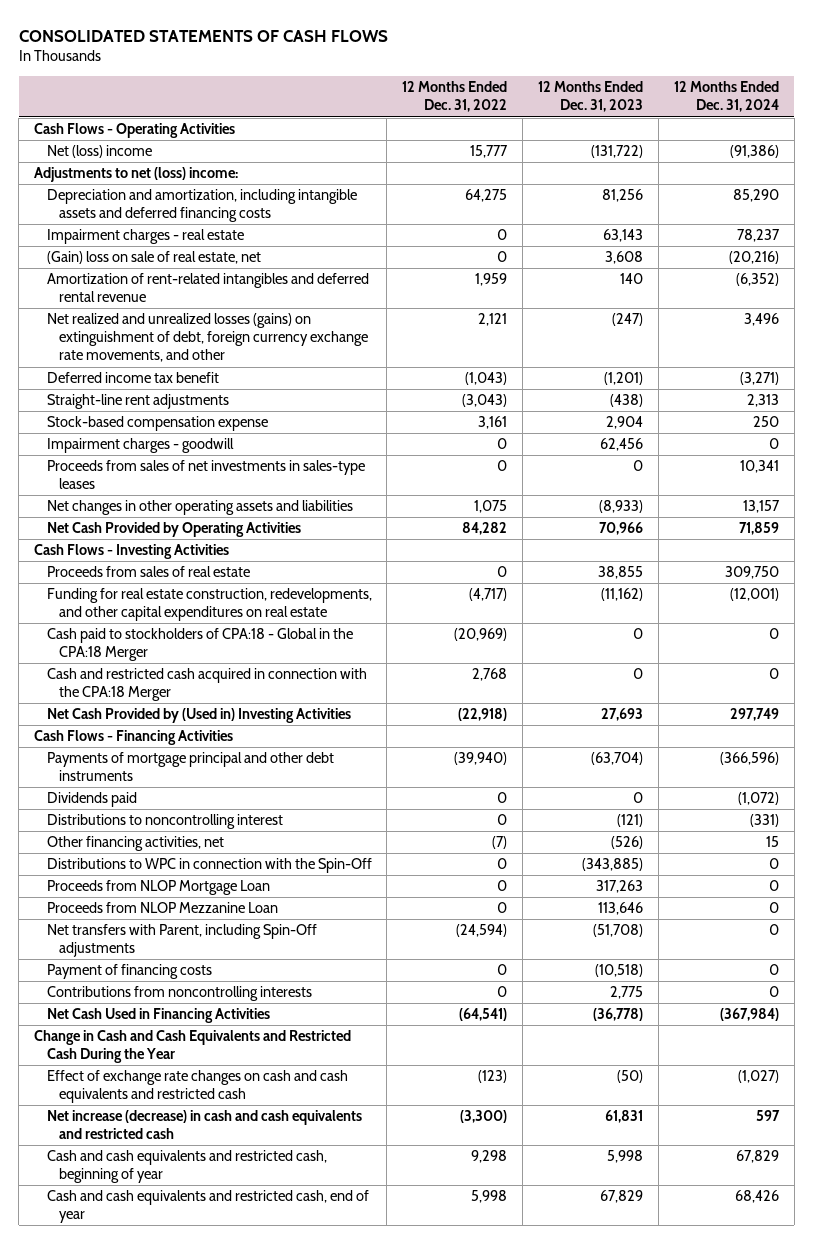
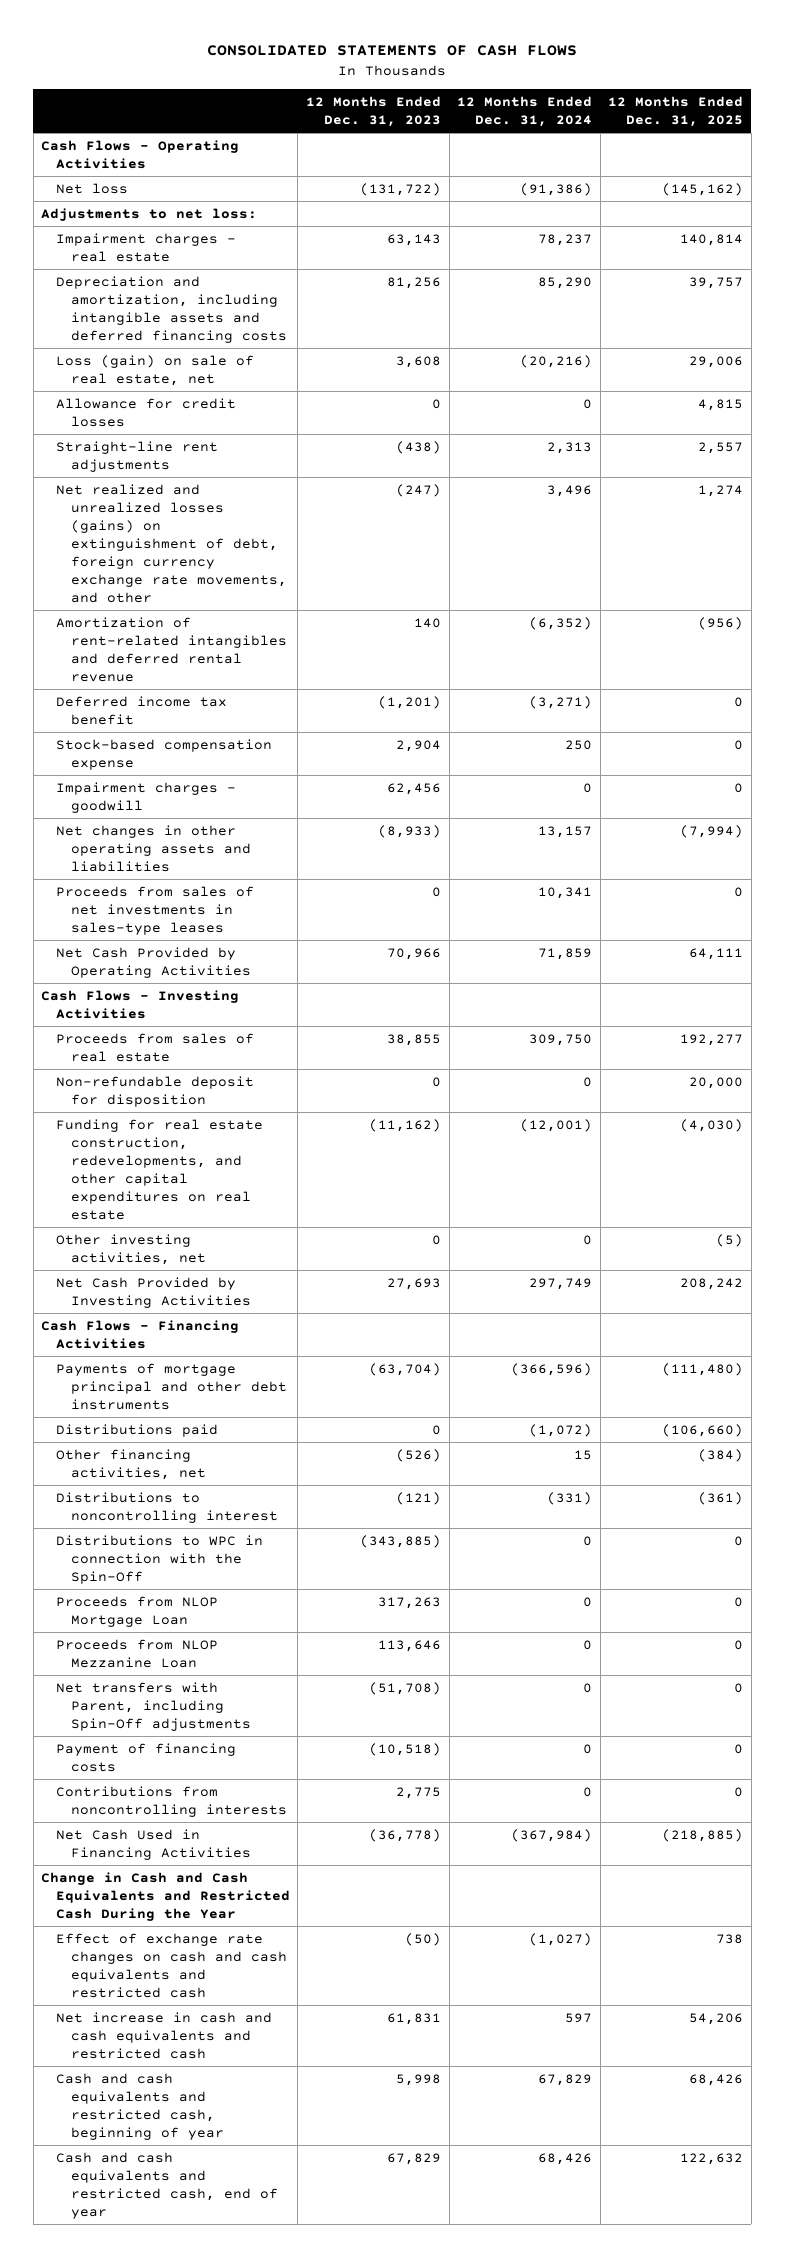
[402,81,508,113] 12 Months Ended Dec. 31, 2022 -> none
none -> [608,95,744,127] 12 Months Ended Dec. 31, 2025
[46,145,152,159] Net (loss) income -> [55,182,128,194] Net loss
[34,167,239,183] Adjustments to net (loss) income: -> [41,207,258,221] Adjustments to net loss:
[46,189,357,223] Depreciation and amortization, including intangible assets and deferred financing costs -> [55,275,287,343] Depreciation and amortization, including intangible assets and deferred financing costs
[46,251,261,265] (Gain) loss on sale of real estate, net -> [55,354,254,386] Loss (gain) on sale of real estate, net
none -> [55,397,236,427] Allowance for credit losses
[46,394,229,410] Straight-line rent adjustments -> [55,440,218,472] Straight-line rent adjustments
[46,273,369,303] Amortization of rent-related intangibles and deferred rental revenue -> [55,616,287,682] Amortization of rent-related intangibles and deferred rental revenue
[46,460,365,490] Proceeds from sales of net investments in sales-type leases -> [55,885,254,935] Proceeds from sales of net investments in sales-type leases
none -> [55,1075,254,1107] Non-refundable deposit for disposition
[46,628,353,662] Cash paid to stockholders of CPA:18 - Global in the CPA:18 Merger -> none
[46,668,367,702] Cash and restricted cash acquired in connection with the CPA:18 Merger -> none
none -> [55,1233,206,1265] Other investing activities, net
[46,708,351,724] Net Cash Provided by (Used in) Investing Activities -> [55,1276,251,1308] Net Cash Provided by Investing Activities
[46,792,137,808] Dividends paid -> [55,1423,218,1437] Distributions paid
[46,814,283,830] Distributions to noncontrolling interest -> [55,1491,278,1523] Distributions to noncontrolling interest
[46,1110,362,1140] Net increase (decrease) in cash and cash equivalents and restricted cash -> [55,2011,272,2059] Net increase in cash and cash equivalents and restricted cash

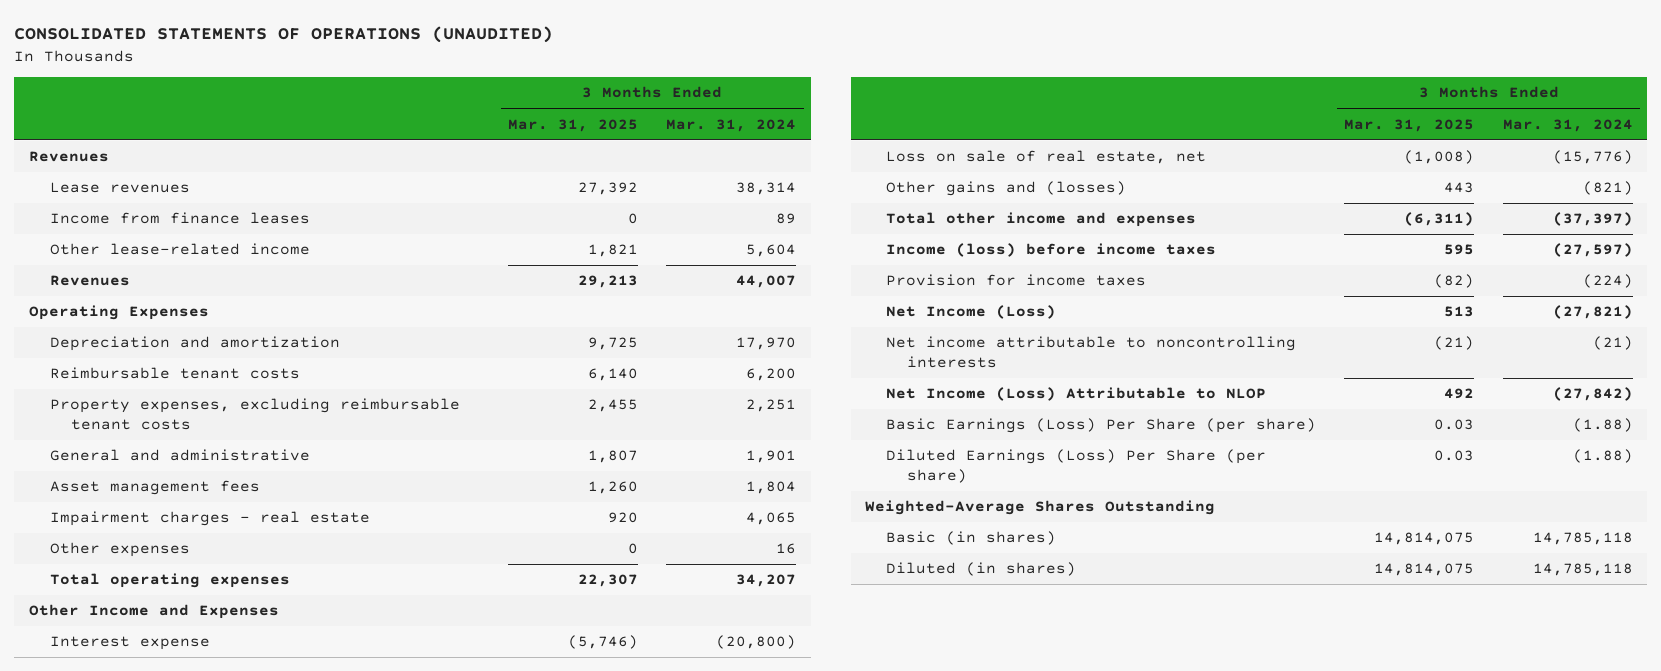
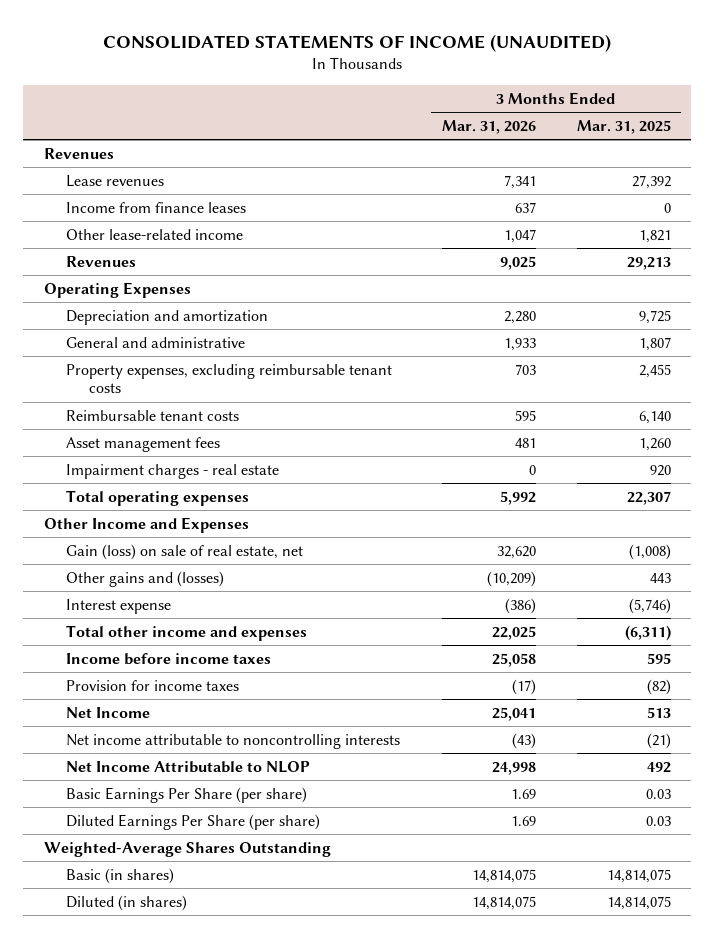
[14,26,554,44] CONSOLIDATED STATEMENTS OF OPERATIONS (UNAUDITED) -> [103,33,612,52] CONSOLIDATED STATEMENTS OF INCOME (UNAUDITED)
[666,118,797,132] Mar. 31, 2024 -> none
none -> [441,119,536,134] Mar. 31, 2026
[49,398,460,430] Property expenses, excluding reimbursable tenant costs -> [66,363,393,394] Property expenses, excluding reimbursable tenant costs
[49,367,300,380] Reimbursable tenant costs -> [66,409,240,421] Reimbursable tenant costs
[49,542,190,558] Other expenses -> none
[885,150,1206,165] Loss on sale of real estate, net -> [66,543,304,560] Gain (loss) on sale of real estate, net
[49,636,210,651] Interest expense -> [66,598,172,614] Interest expense
[885,243,1216,258] Income (loss) before income taxes -> [66,652,272,665] Income before income taxes
[885,305,1056,320] Net Income (Loss) -> [66,706,151,718] Net Income
[885,387,1266,402] Net Income (Loss) Attributable to NLOP -> [66,760,311,773] Net Income Attributable to NLOP
[885,418,1316,434] Basic Earnings (Loss) Per Share (per share) -> [66,786,308,803] Basic Earnings Per Share (per share)
[885,449,1266,483] Diluted Earnings (Loss) Per Share (per share) -> [66,813,321,830] Diluted Earnings Per Share (per share)

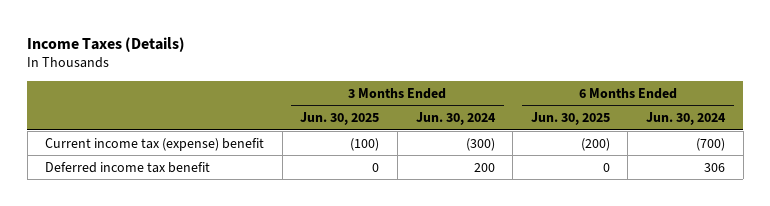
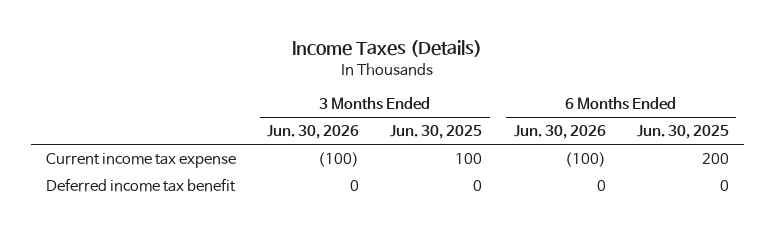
[415,112,496,126] Jun. 30, 2024 -> none
[646,112,727,126] Jun. 30, 2024 -> none
none -> [267,125,360,140] Jun. 30, 2026
none -> [513,125,606,140] Jun. 30, 2026
[45,137,265,151] Current income tax (expense) benefit -> [46,153,237,169] Current income tax expense
[350,137,380,151] (100) -> [455,153,483,165] 100
[580,137,610,151] (200) -> [701,153,729,165] 200

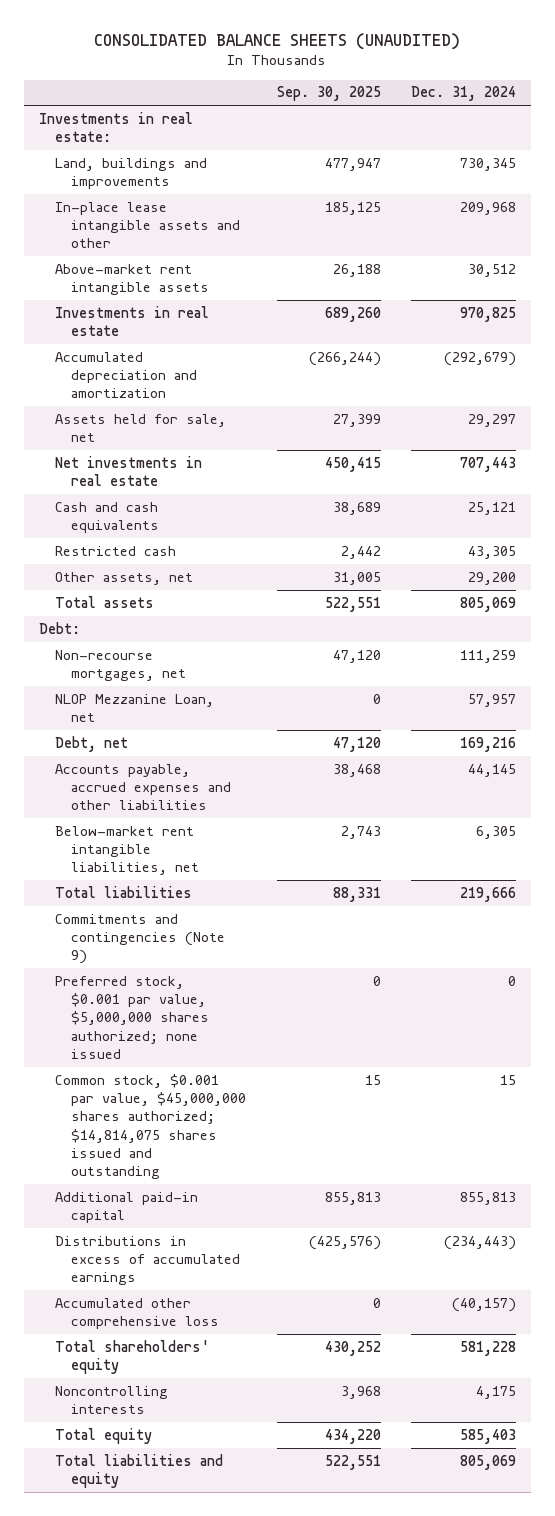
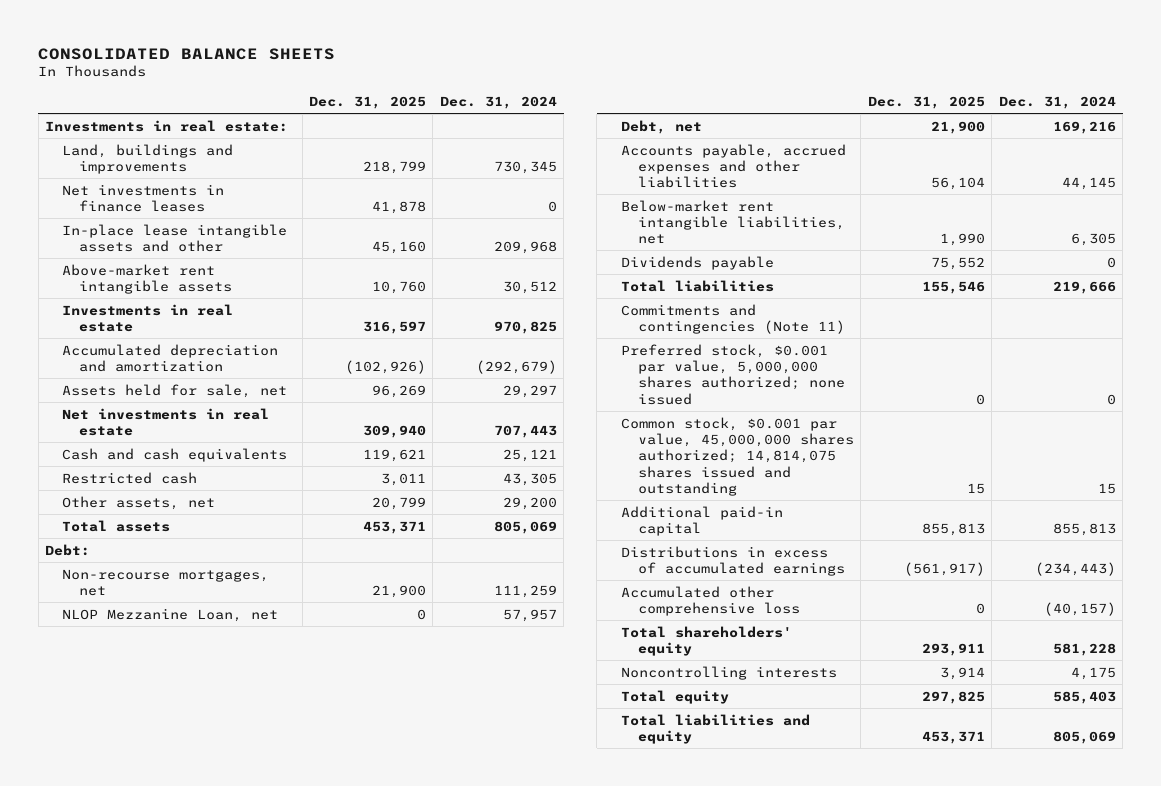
[94,33,461,51] CONSOLIDATED BALANCE SHEETS (UNAUDITED) -> [38,47,336,60] CONSOLIDATED BALANCE SHEETS
[276,86,381,102] Sep. 30, 2025 -> none
none -> [308,96,426,110] Dec. 31, 2025
none -> [62,183,225,212] Net investments in finance leases
none -> [620,255,774,270] Dividends payable
[55,913,226,965] Commitments and contingencies (Note 9) -> [620,303,845,334] Commitments and contingencies (Note 11)
[55,975,210,1059] Preferred stock, $0.001 par value, $5,000,000 shares authorized; none issued -> [620,343,845,405] Preferred stock, $0.001 par value, 5,000,000 shares authorized; none issued
[55,1073,247,1180] Common stock, $0.001 par value, $45,000,000 shares authorized; $14,814,075 shares issued and outstanding -> [620,416,854,496] Common stock, $0.001 par value, 45,000,000 shares authorized; 14,814,075 shares issued and outstanding

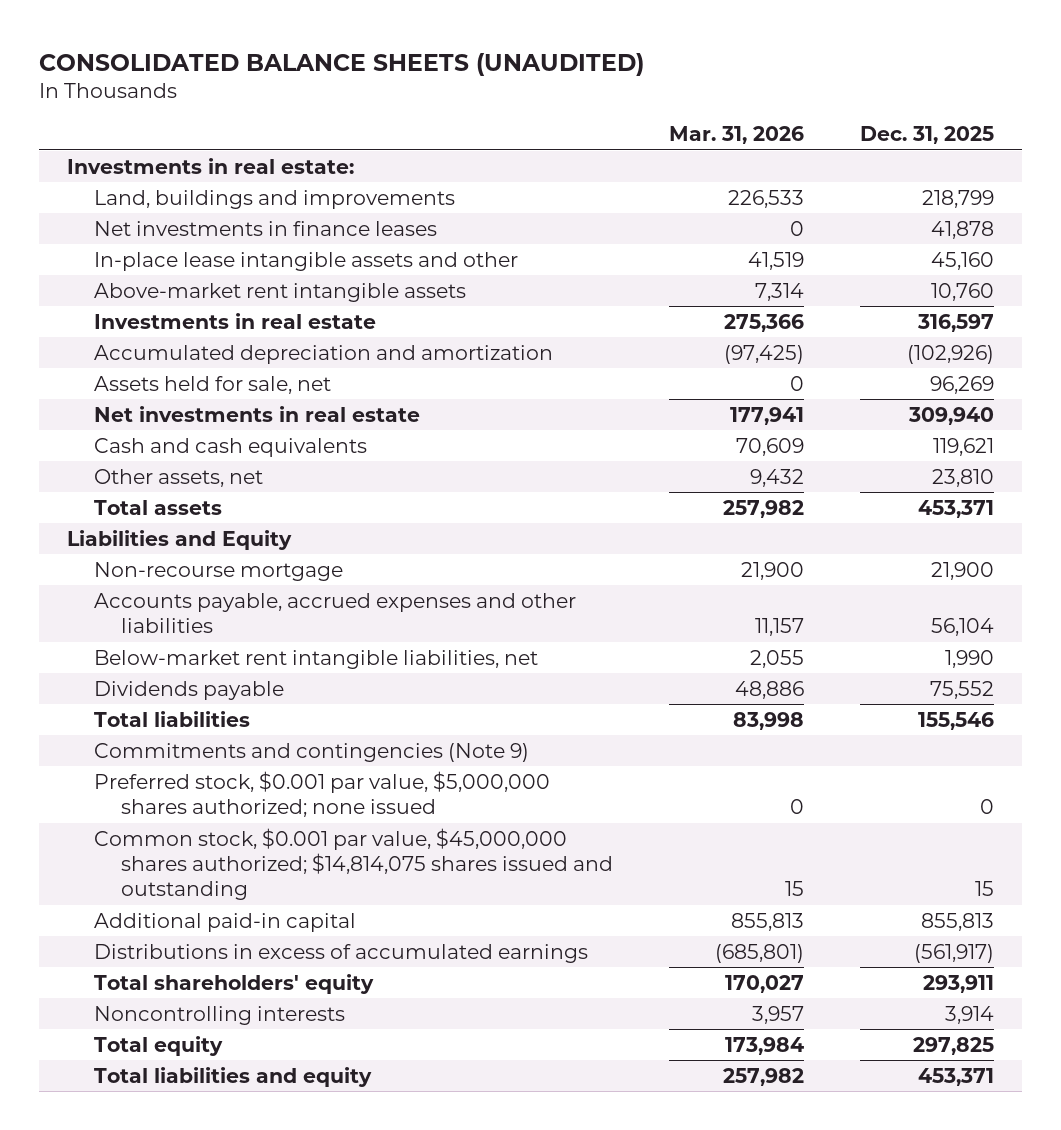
[38,47,336,60] CONSOLIDATED BALANCE SHEETS -> [39,52,645,76] CONSOLIDATED BALANCE SHEETS (UNAUDITED)
[439,96,557,110] Dec. 31, 2024 -> none
none -> [668,126,804,145] Mar. 31, 2026
[62,471,198,484] Restricted cash -> none
[371,496,426,510] 20,799 -> [931,468,994,487] 23,810
[44,543,90,556] Debt: -> none
[62,607,279,622] NLOP Mezzanine Loan, net -> none
[620,119,702,134] Debt, net -> none
none -> [67,529,293,550] Liabilities and Equity
[62,568,270,596] Non-recourse mortgages, net -> [94,561,344,581] Non-recourse mortgage
[620,303,845,334] Commitments and contingencies (Note 11) -> [94,742,530,762] Commitments and contingencies (Note 9)
[620,343,845,405] Preferred stock, $0.001 par value, 5,000,000 shares authorized; none issued -> [94,770,551,818] Preferred stock, $0.001 par value, $5,000,000 shares authorized; none issued
[620,416,854,496] Common stock, $0.001 par value, 45,000,000 shares authorized; 14,814,075 shares issued and outstanding -> [94,827,614,901] Common stock, $0.001 par value, $45,000,000 shares authorized; $14,814,075 shares issued and outstanding
[620,585,800,616] Accumulated other comprehensive loss -> none

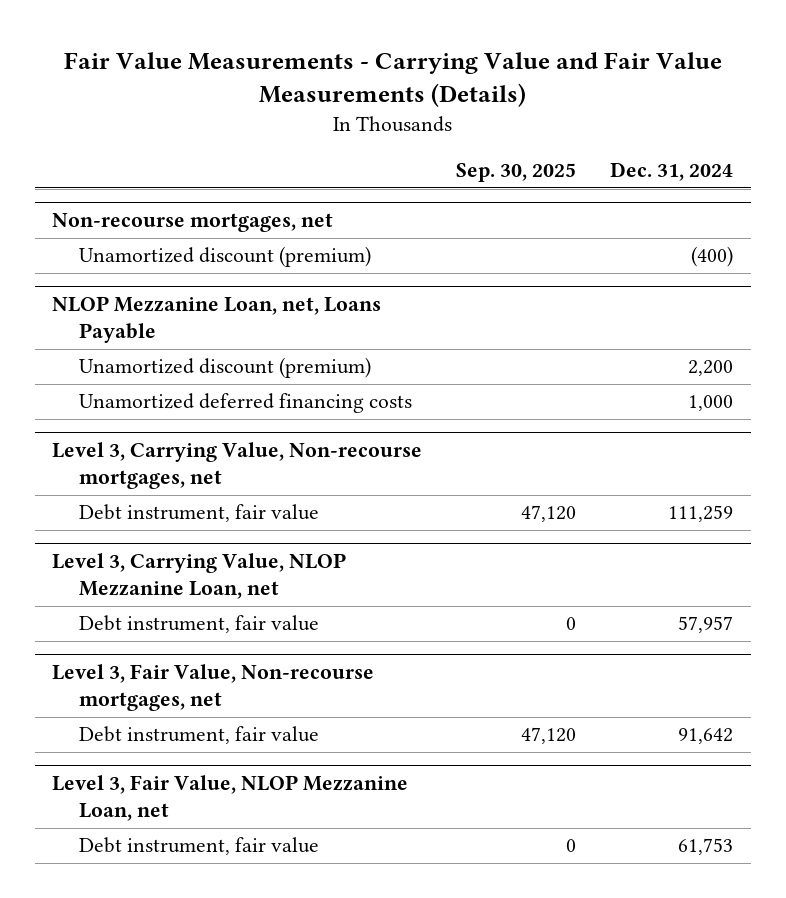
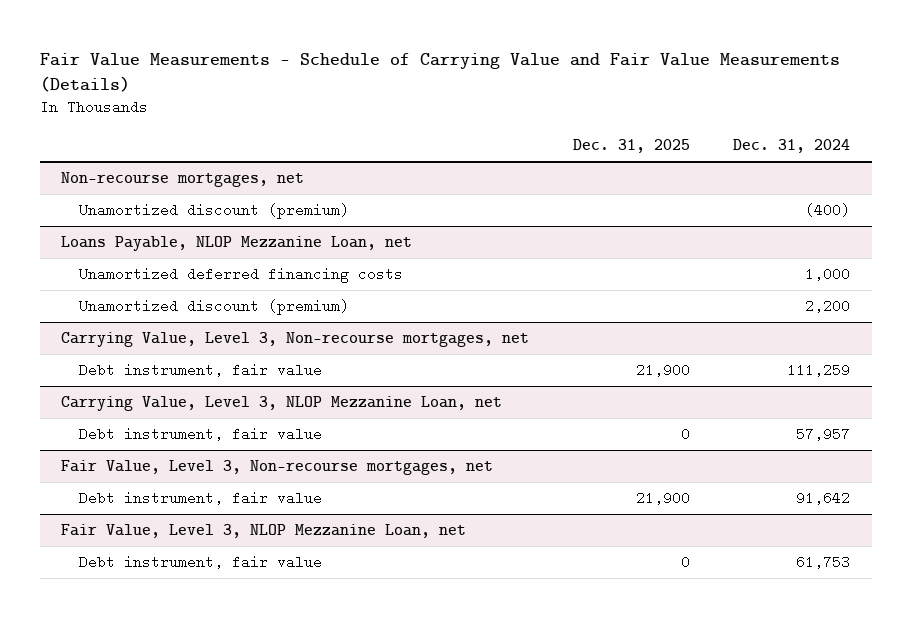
[63,51,722,108] Fair Value Measurements - Carrying Value and Fair Value Measurements (Details) -> [39,52,840,93] Fair Value Measurements - Schedule of Carrying Value and Fair Value Measurements (Details)
[456,163,577,183] Sep. 30, 2025 -> none
none -> [572,138,690,153] Dec. 31, 2025
[79,357,372,379] Unamortized discount (premium) -> none
[52,296,382,344] NLOP Mezzanine Loan, net, Loans Payable -> [61,236,413,252] Loans Payable, NLOP Mezzanine Loan, net
none -> [78,299,349,316] Unamortized discount (premium)
[52,442,423,490] Level 3, Carrying Value, Non-recourse mortgages, net -> [61,332,530,348] Carrying Value, Level 3, Non-recourse mortgages, net
[52,553,347,600] Level 3, Carrying Value, NLOP Mezzanine Loan, net -> [61,396,503,412] Carrying Value, Level 3, NLOP Mezzanine Loan, net
[52,664,375,712] Level 3, Fair Value, Non-recourse mortgages, net -> [61,460,494,476] Fair Value, Level 3, Non-recourse mortgages, net
[52,775,409,822] Level 3, Fair Value, NLOP Mezzanine Loan, net -> [61,524,467,539] Fair Value, Level 3, NLOP Mezzanine Loan, net

